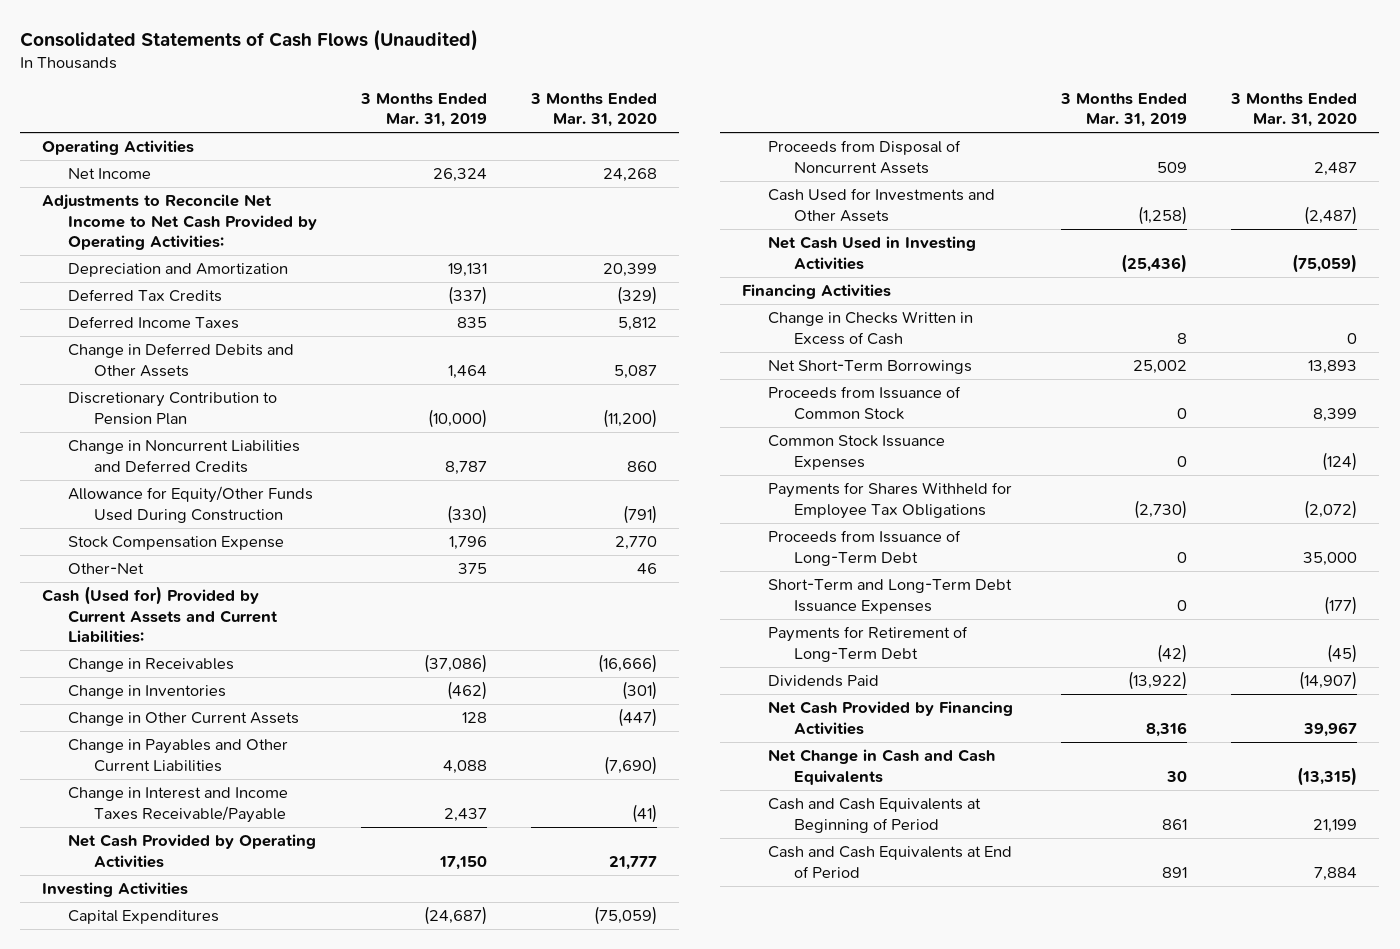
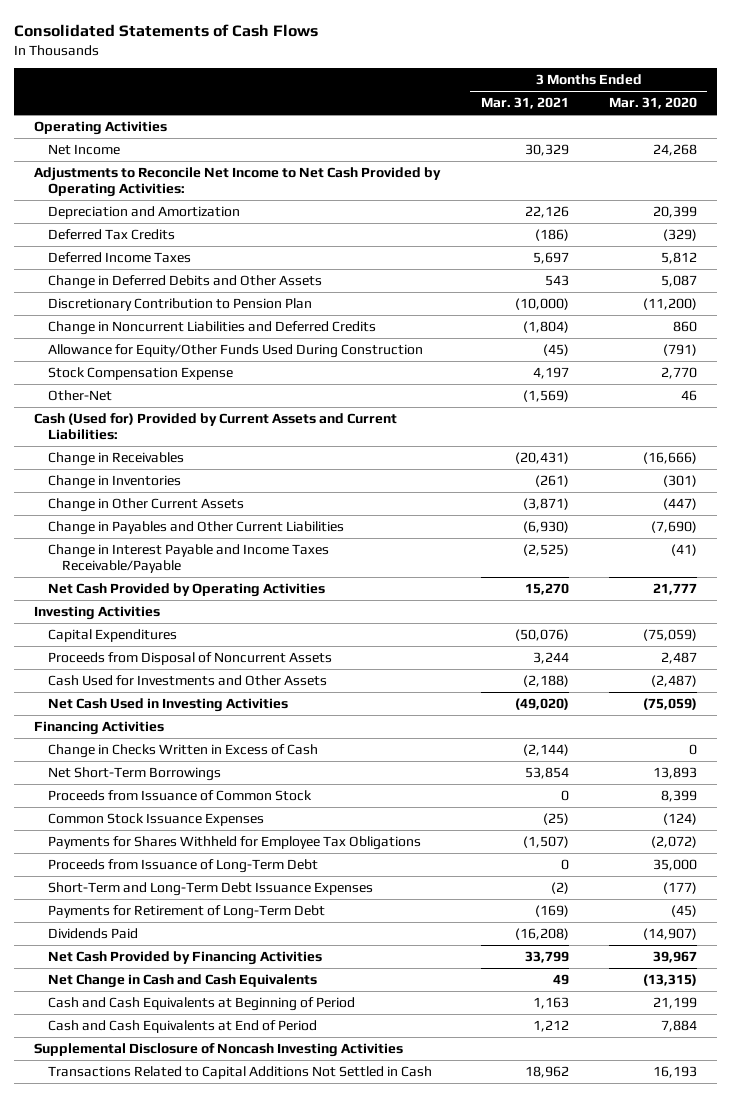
[20,28,479,51] Consolidated Statements of Cash Flows (Unaudited) -> [14,23,319,37] Consolidated Statements of Cash Flows
[360,92,488,128] 3 Months Ended Mar. 31, 2019 -> none
none -> [480,97,569,110] Mar. 31, 2021
[68,787,289,823] Change in Interest and Income Taxes Receivable/Payable -> [48,543,330,574] Change in Interest Payable and Income Taxes Receivable/Payable
none -> [34,1042,404,1057] Supplemental Disclosure of Noncash Investing Activities
none -> [48,1065,433,1079] Transactions Related to Capital Additions Not Settled in Cash

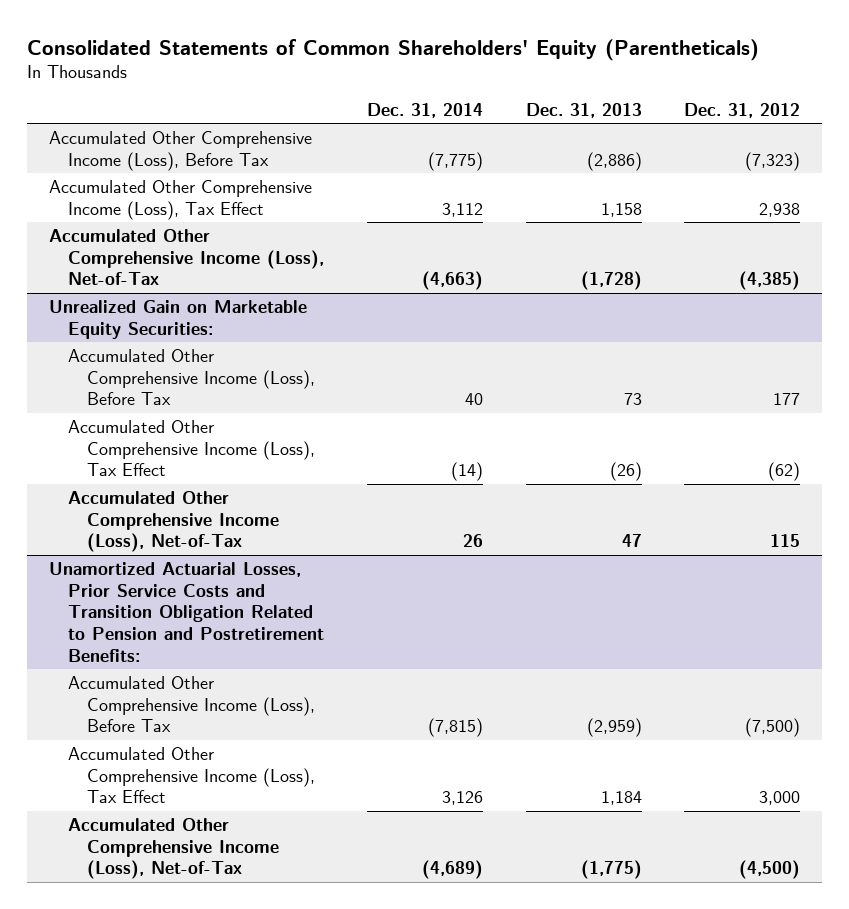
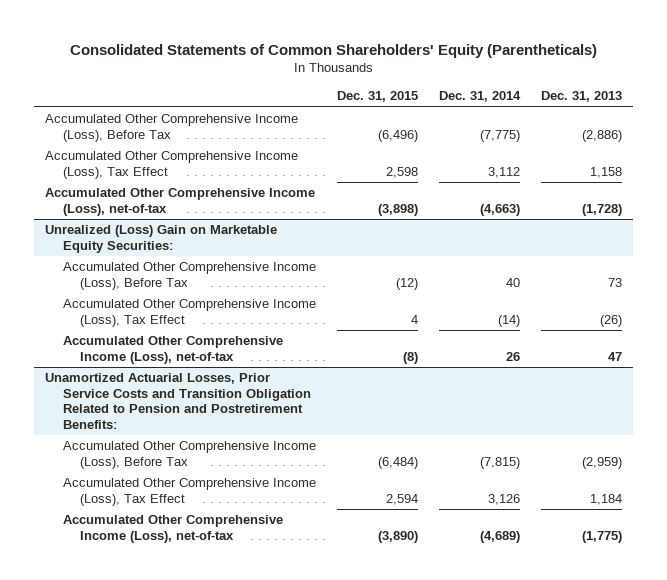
[684,102,801,118] Dec. 31, 2012 -> none
none -> [336,91,418,103] Dec. 31, 2015
[48,228,324,286] Accumulated Other Comprehensive Income (Loss), Net-of-Tax -> [45,188,316,216] Accumulated Other Comprehensive Income (Loss), net-of-tax
[48,299,307,339] Unrealized Gain on Marketable Equity Securities: -> [45,225,278,253] Unrealized (Loss) Gain on Marketable Equity Securities:
[67,490,280,553] Accumulated Other Comprehensive Income (Loss), Net-of-Tax -> [62,336,283,364] Accumulated Other Comprehensive Income (Loss), net-of-tax
[67,817,280,880] Accumulated Other Comprehensive Income (Loss), Net-of-Tax -> [62,515,283,543] Accumulated Other Comprehensive Income (Loss), net-of-tax

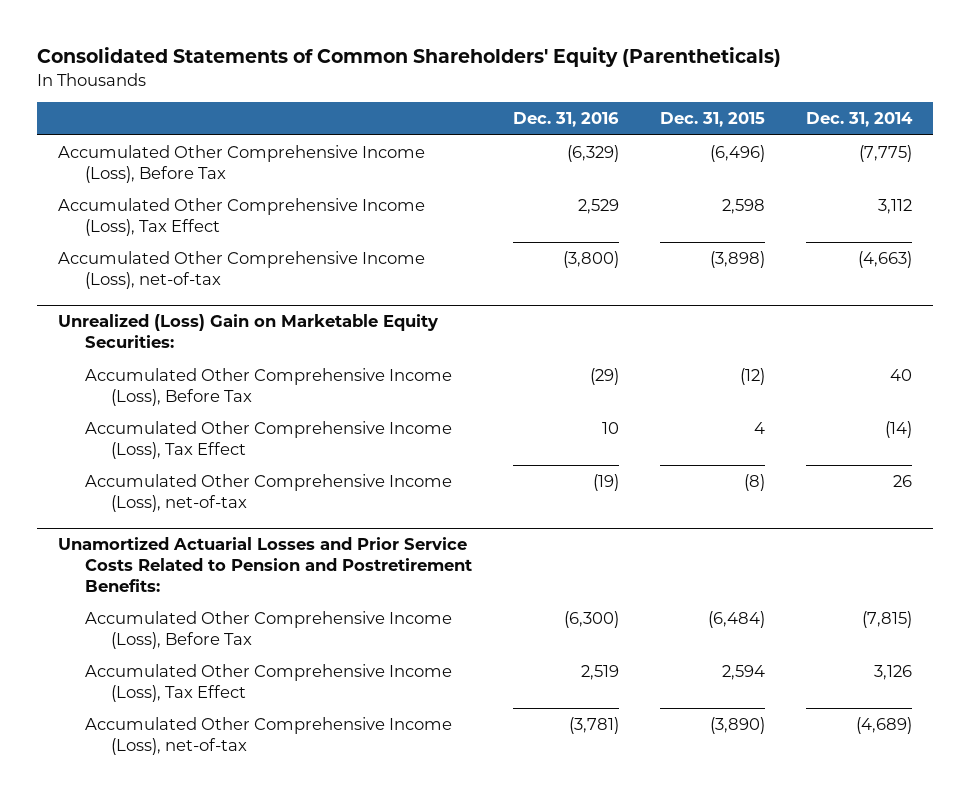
[541,91,623,103] Dec. 31, 2013 -> none
none -> [512,112,619,128] Dec. 31, 2016
[45,373,311,429] Unamortized Actuarial Losses, Prior Service Costs and Transition Obligation Related to Pension and Postretirement Benefits: -> [57,537,472,592] Unamortized Actuarial Losses and Prior Service Costs Related to Pension and Postretirement Benefits:

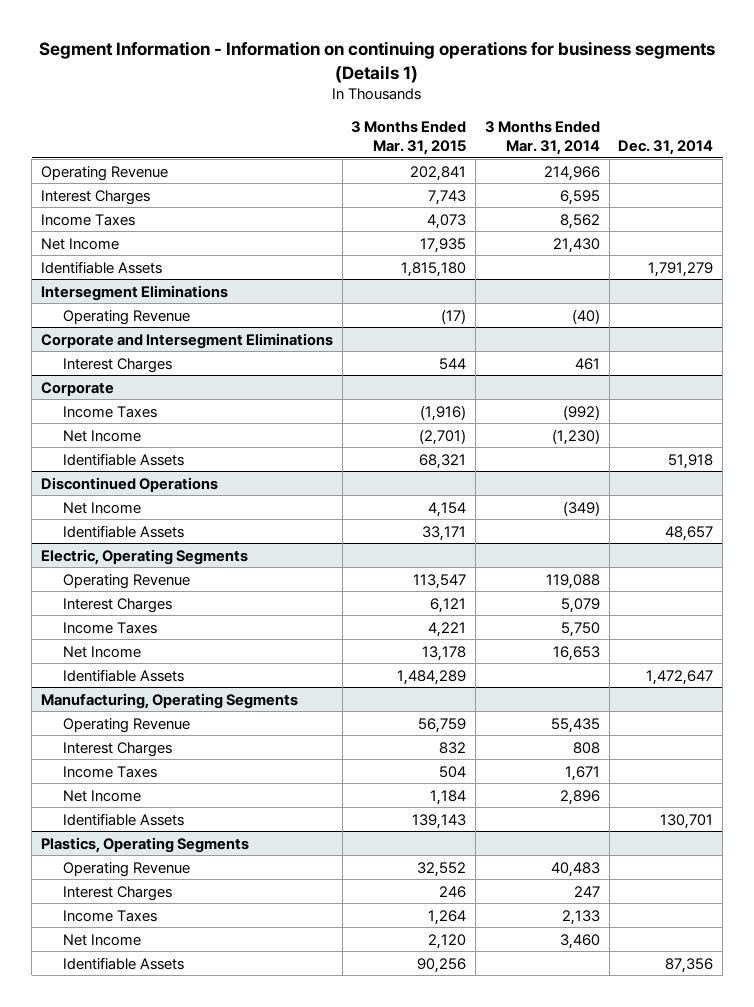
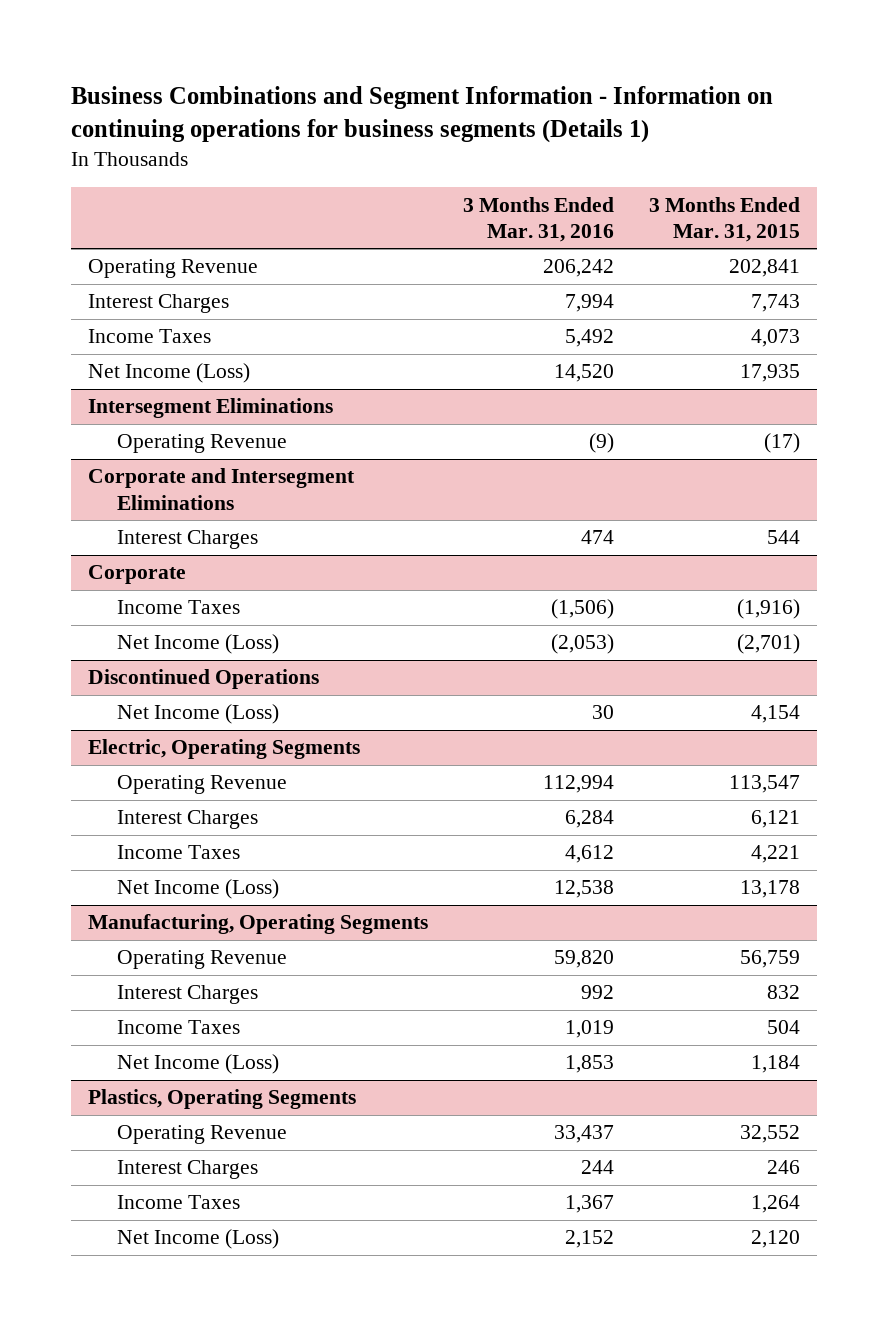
[39,41,716,83] Segment Information - Information on continuing operations for business segments (Details 1) -> [71,86,774,144] Business Combinations and Segment Information - Information on continuing operations for business segments (Details 1)
[484,121,600,155] 3 Months Ended Mar. 31, 2014 -> none
[618,139,714,155] Dec. 31, 2014 -> none
none -> [463,196,615,243] 3 Months Ended Mar. 31, 2016
[40,260,162,274] Identifiable Assets -> none
[40,237,119,250] Net Income -> [88,363,251,384] Net Income (Loss)
[62,452,184,466] Identifiable Assets -> none
[62,429,141,442] Net Income -> [117,634,280,655] Net Income (Loss)
[62,524,184,538] Identifiable Assets -> none
[62,501,141,514] Net Income -> [117,704,280,725] Net Income (Loss)
[62,668,184,682] Identifiable Assets -> none
[62,645,141,658] Net Income -> [117,879,280,900] Net Income (Loss)
[62,812,184,826] Identifiable Assets -> none
[62,789,141,802] Net Income -> [117,1054,280,1075] Net Income (Loss)
[62,956,184,970] Identifiable Assets -> none
[62,933,141,946] Net Income -> [117,1229,280,1250] Net Income (Loss)

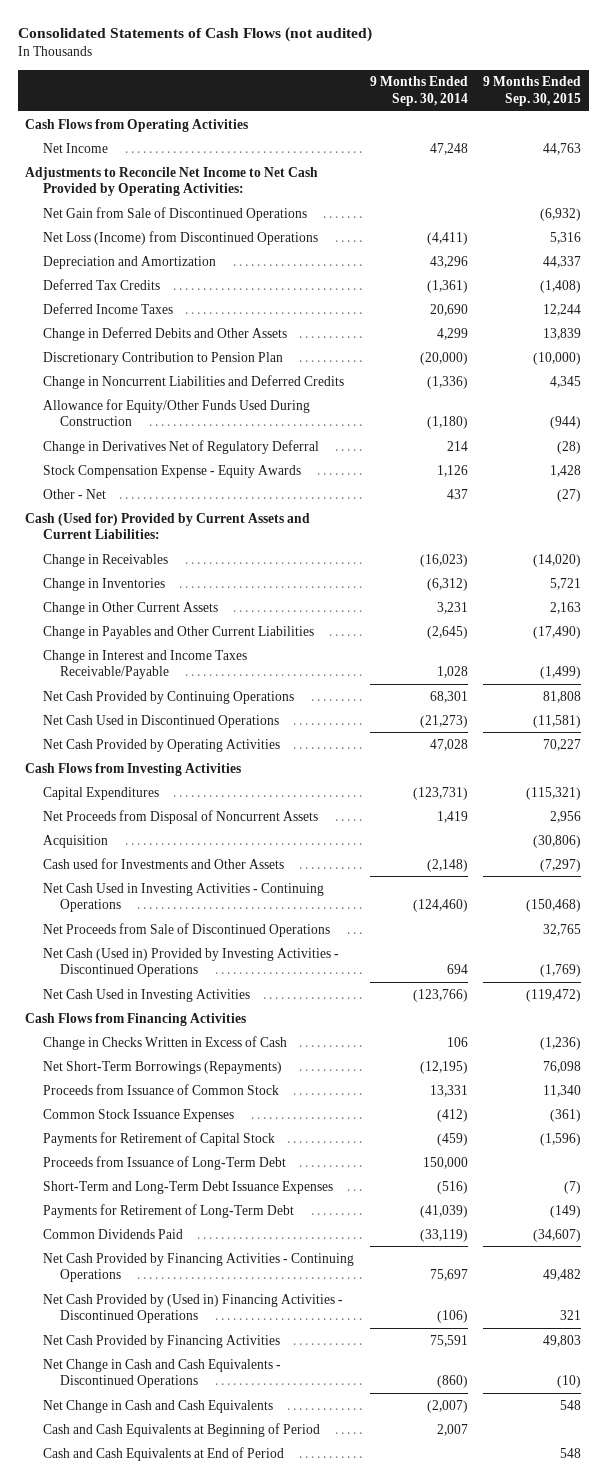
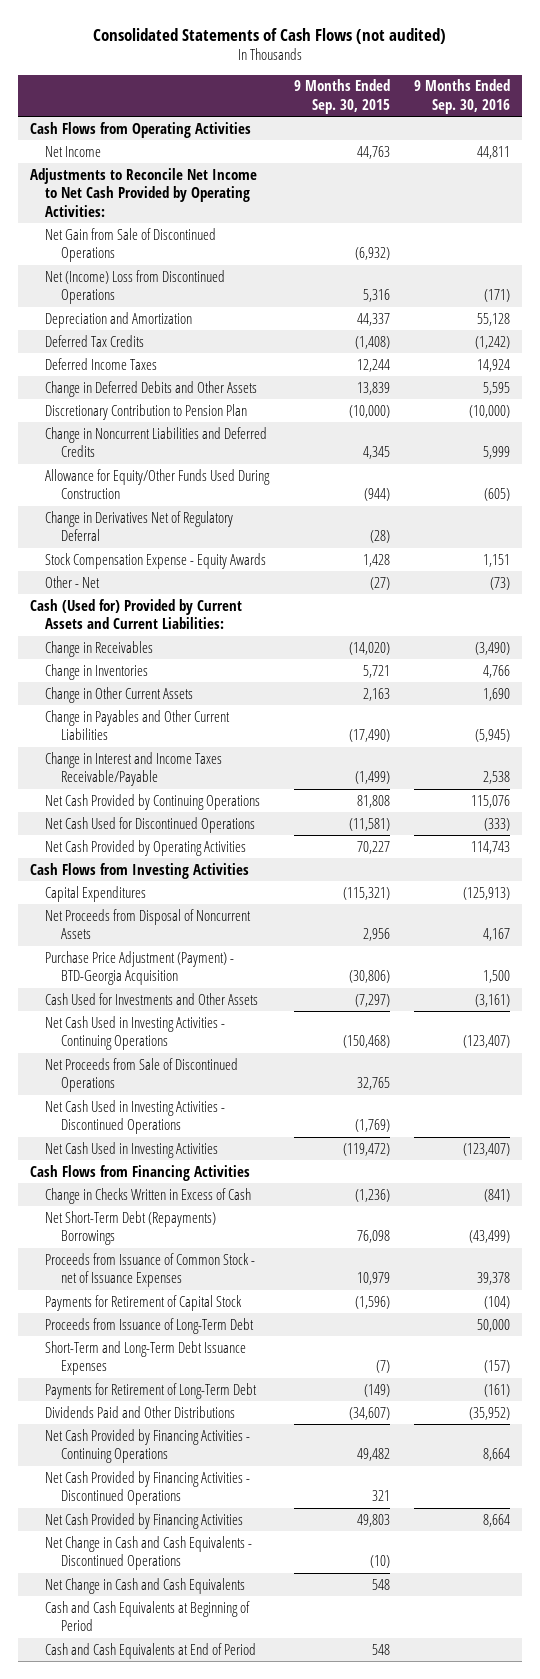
[369,76,468,106] 9 Months Ended Sep. 30, 2014 -> none
none -> [414,79,511,115] 9 Months Ended Sep. 30, 2016
[42,230,318,245] Net Loss (Income) from Discontinued Operations -> [45,269,226,305] Net (Income) Loss from Discontinued Operations
[42,714,279,728] Net Cash Used in Discontinued Operations -> [45,816,256,833] Net Cash Used for Discontinued Operations
[42,834,108,848] Acquisition -> [45,950,235,986] Purchase Price Adjustment (Payment) - BTD-Georgia Acquisition
[42,857,284,869] Cash used for Investments and Other Assets -> [45,992,259,1005] Cash Used for Investments and Other Assets
[42,947,339,977] Net Cash (Used in) Provided by Investing Activities - Discontinued Operations -> [45,1099,226,1135] Net Cash Used in Investing Activities - Discontinued Operations
[42,1108,234,1122] Common Stock Issuance Expenses -> none
[42,1060,282,1074] Net Short-Term Borrowings (Repayments) -> [45,1210,217,1246] Net Short-Term Debt (Repayments) Borrowings
[42,1083,279,1095] Proceeds from Issuance of Common Stock -> [45,1252,256,1288] Proceeds from Issuance of Common Stock - net of Issuance Expenses
[543,1084,582,1097] 11,340 -> [356,1272,390,1286] 10,979
[42,1228,183,1239] Common Dividends Paid -> [45,1405,236,1418] Dividends Paid and Other Distributions
[42,1293,343,1323] Net Cash Provided by (Used in) Financing Activities - Discontinued Operations -> [45,1470,251,1506] Net Cash Provided by Financing Activities - Discontinued Operations

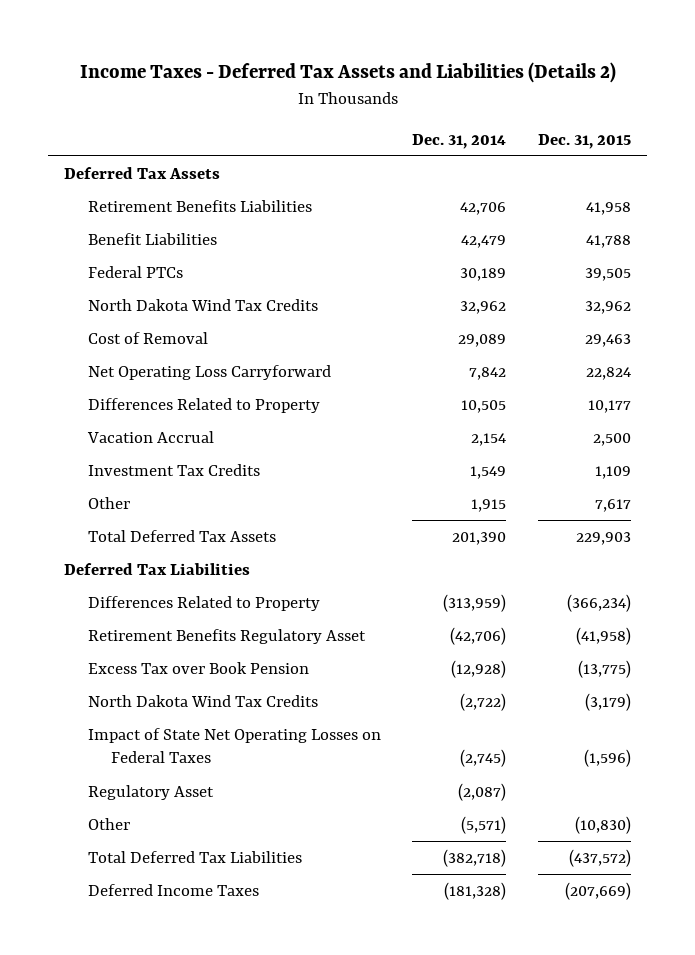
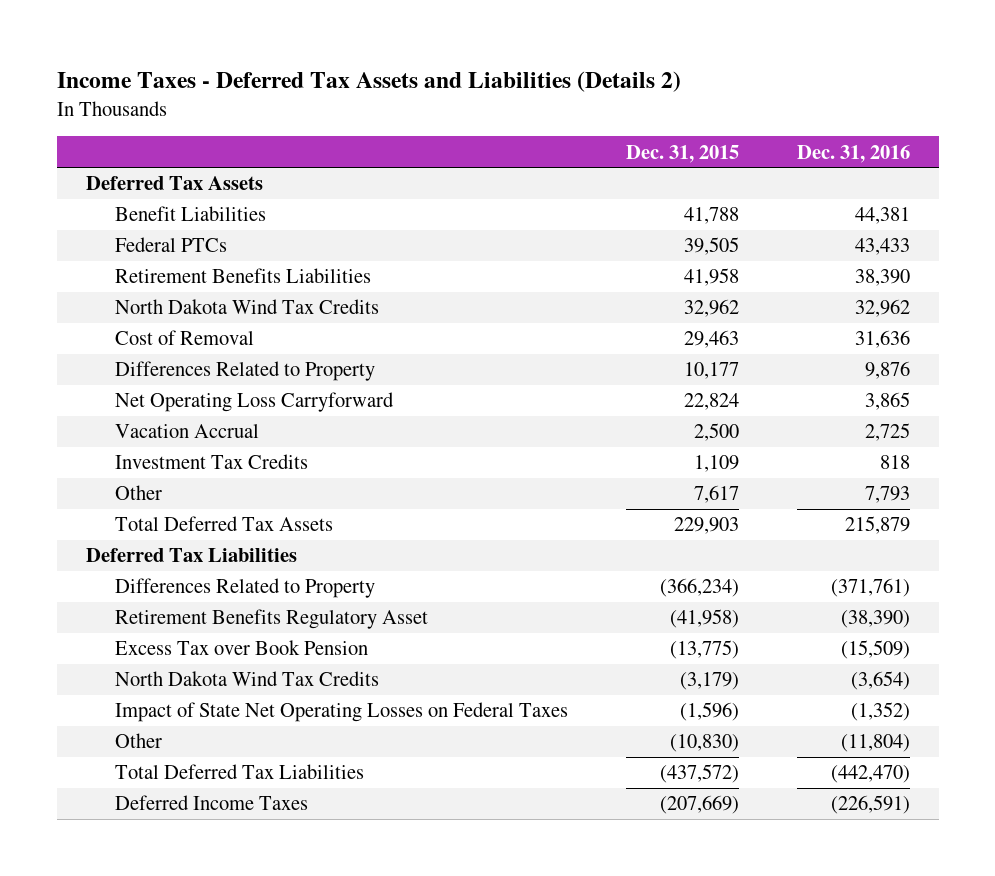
[412,133,507,149] Dec. 31, 2014 -> none
none -> [796,144,910,163] Dec. 31, 2016
[87,200,312,213] Retirement Benefits Liabilities -> [114,268,371,284] Retirement Benefits Liabilities
[87,365,331,381] Net Operating Loss Carryforward -> [114,392,394,413] Net Operating Loss Carryforward
[87,785,214,801] Regulatory Asset -> none

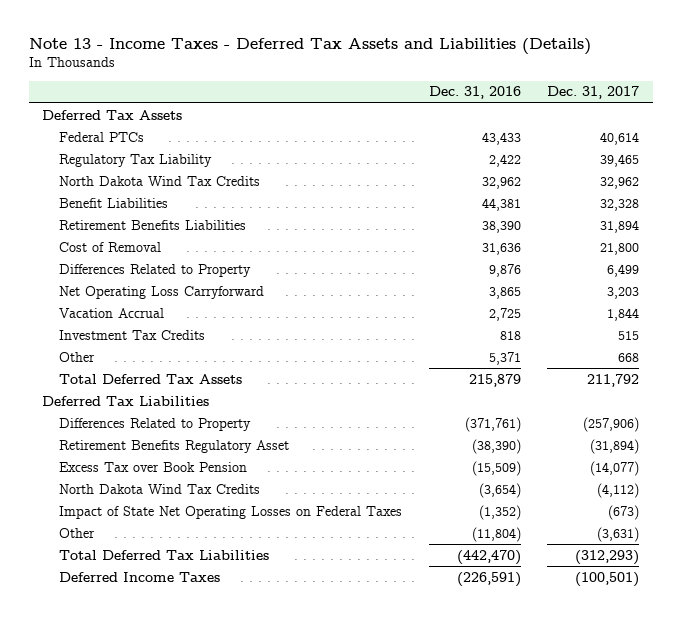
[56,71,681,93] Income Taxes - Deferred Tax Assets and Liabilities (Details 2) -> [28,38,591,56] Note 13 - Income Taxes - Deferred Tax Assets and Liabilities (Details)
[625,144,739,163] Dec. 31, 2015 -> none
none -> [547,86,640,100] Dec. 31, 2017
none -> [58,153,212,167] Regulatory Tax Liability
[114,206,266,222] Benefit Liabilities -> [58,197,168,208] Benefit Liabilities
[114,268,371,284] Retirement Benefits Liabilities -> [58,219,246,230] Retirement Benefits Liabilities
[864,486,910,504] 7,793 -> [488,351,521,365] 5,371

